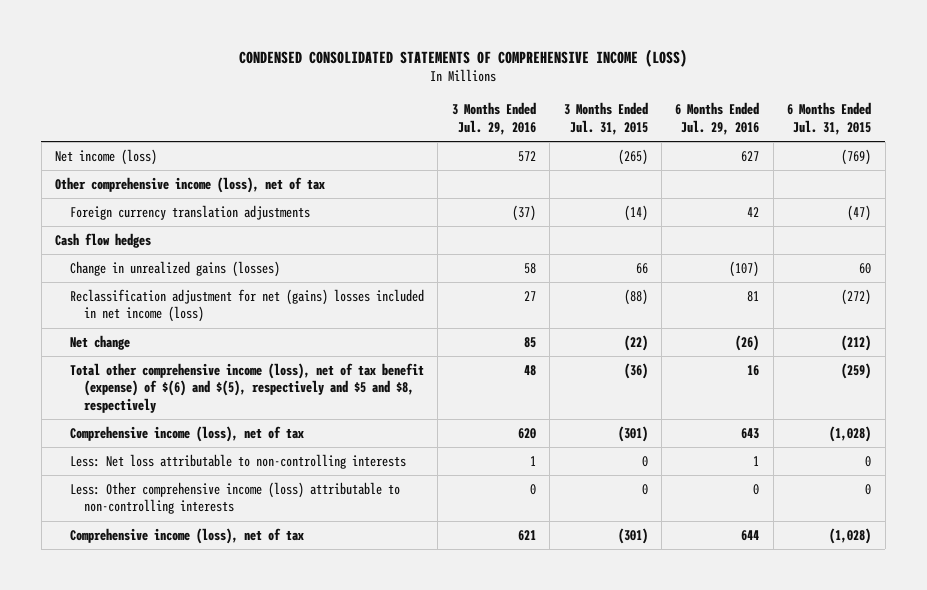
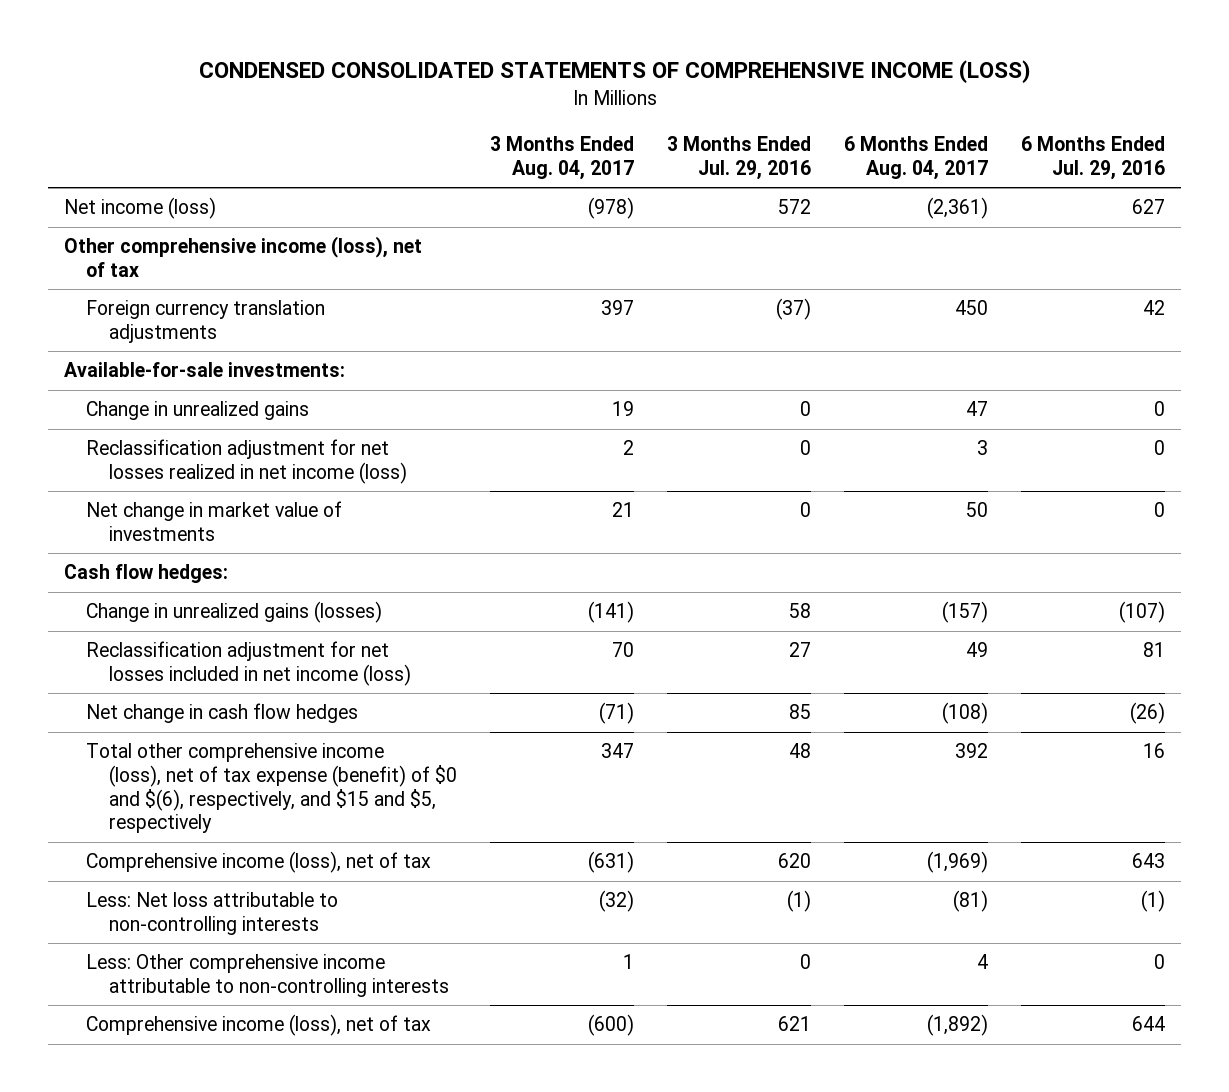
[563,102,648,135] 3 Months Ended Jul. 31, 2015 -> none
[787,102,872,135] 6 Months Ended Jul. 31, 2015 -> none
none -> [489,136,634,180] 3 Months Ended Aug. 04, 2017
none -> [843,136,988,180] 6 Months Ended Aug. 04, 2017
none -> [64,362,346,378] Available-for-sale investments:
none -> [86,401,310,421] Change in unrealized gains
none -> [86,439,407,485] Reclassification adjustment for net losses realized in net income (loss)
none -> [86,501,343,542] Net change in market value of investments
[55,233,152,249] Cash flow hedges -> [64,564,229,584] Cash flow hedges:
[69,289,424,323] Reclassification adjustment for net (gains) losses included in net income (loss) -> [86,641,411,687] Reclassification adjustment for net losses included in net income (loss)
[69,335,130,351] Net change -> [86,703,359,724] Net change in cash flow hedges
[69,363,424,413] Total other comprehensive income (loss), net of tax benefit (expense) of $(6) and $(5), respectively and $5 and $8, respectively -> [86,743,457,834] Total other comprehensive income (loss), net of tax expense (benefit) of $0 and $(6), respectively, and $15 and $5, respectively
[529,456,536,467] 1 -> [786,890,811,913] (1)
[753,456,760,467] 1 -> [1140,890,1165,913] (1)
[69,482,400,515] Less: Other comprehensive income (loss) attributable to non-controlling interests -> [86,954,449,998] Less: Other comprehensive income attributable to non-controlling interests

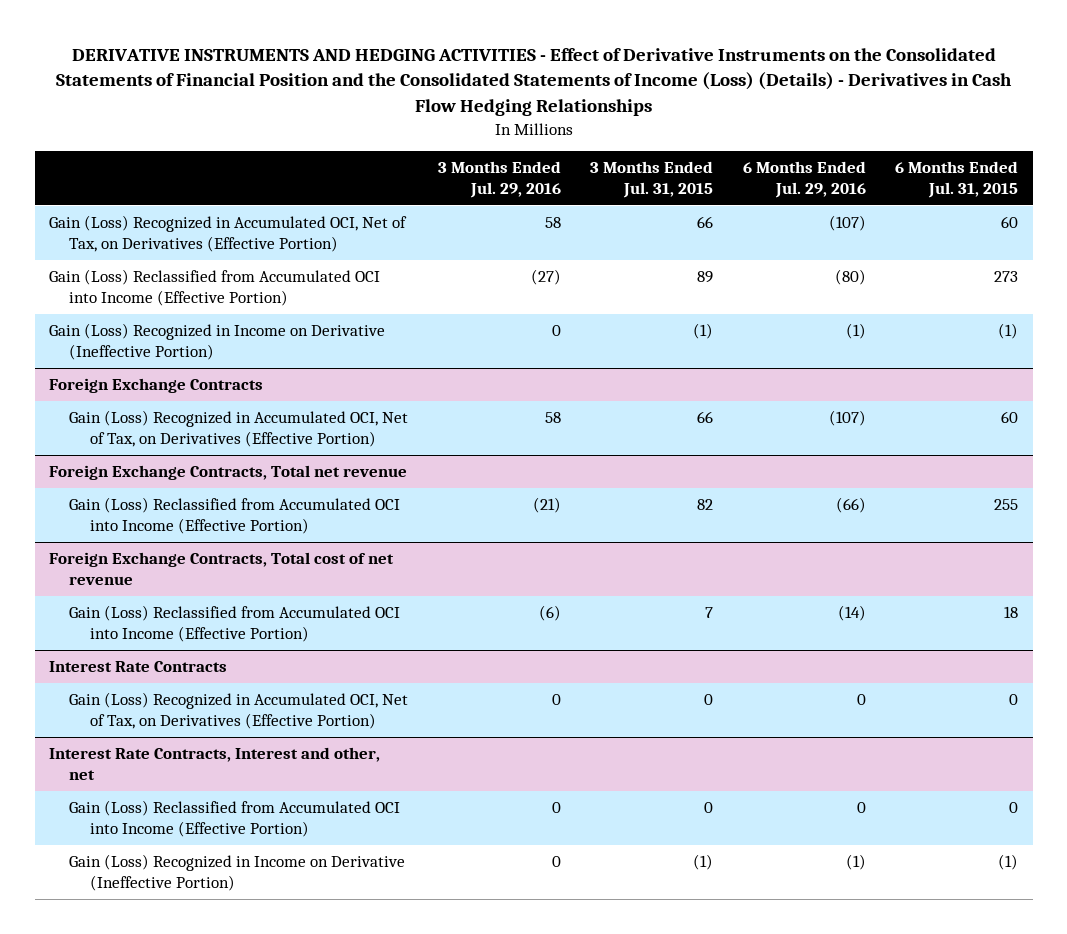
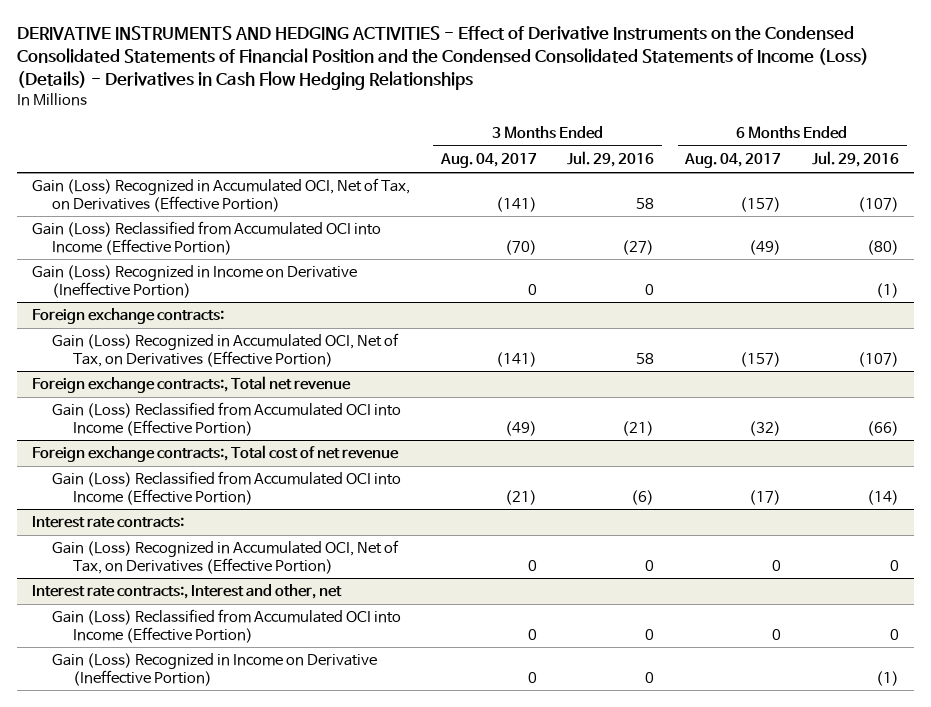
[55,47,1012,117] DERIVATIVE INSTRUMENTS AND HEDGING ACTIVITIES - Effect of Derivative Instruments on the Consolidated Statements of Financial Position and the Consolidated Statements of Income (Loss) (Details) - Derivatives in Cash Flow Hedging Relationships -> [16,26,869,91] DERIVATIVE INSTRUMENTS AND HEDGING ACTIVITIES - Effect of Derivative Instruments on the Condensed Consolidated Statements of Financial Position and the Condensed Consolidated Statements of Income (Loss) (Details) - Derivatives in Cash Flow Hedging Relationships
[590,161,714,199] 3 Months Ended Jul. 31, 2015 -> none
[894,161,1018,199] 6 Months Ended Jul. 31, 2015 -> none
none -> [439,153,537,169] Aug. 04, 2017
none -> [684,153,782,169] Aug. 04, 2017
[49,378,264,394] Foreign Exchange Contracts -> [31,308,224,325] Foreign exchange contracts:
[49,465,408,481] Foreign Exchange Contracts, Total net revenue -> [31,376,351,394] Foreign exchange contracts:, Total net revenue
[49,552,395,585] Foreign Exchange Contracts, Total cost of net revenue -> [31,445,399,463] Foreign exchange contracts:, Total cost of net revenue
[49,661,228,673] Interest Rate Contracts -> [31,516,184,529] Interest rate contracts:
[49,747,381,780] Interest Rate Contracts, Interest and other, net -> [31,584,342,600] Interest rate contracts:, Interest and other, net

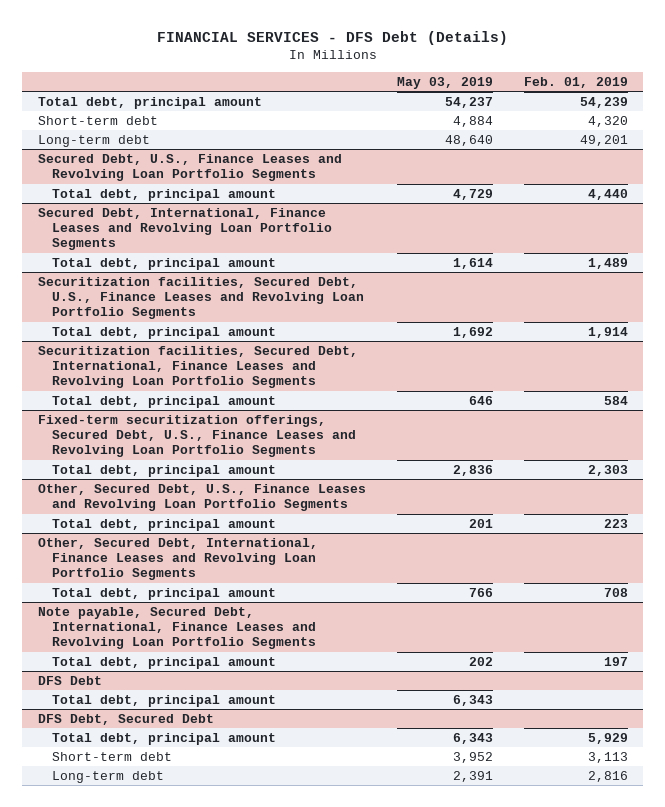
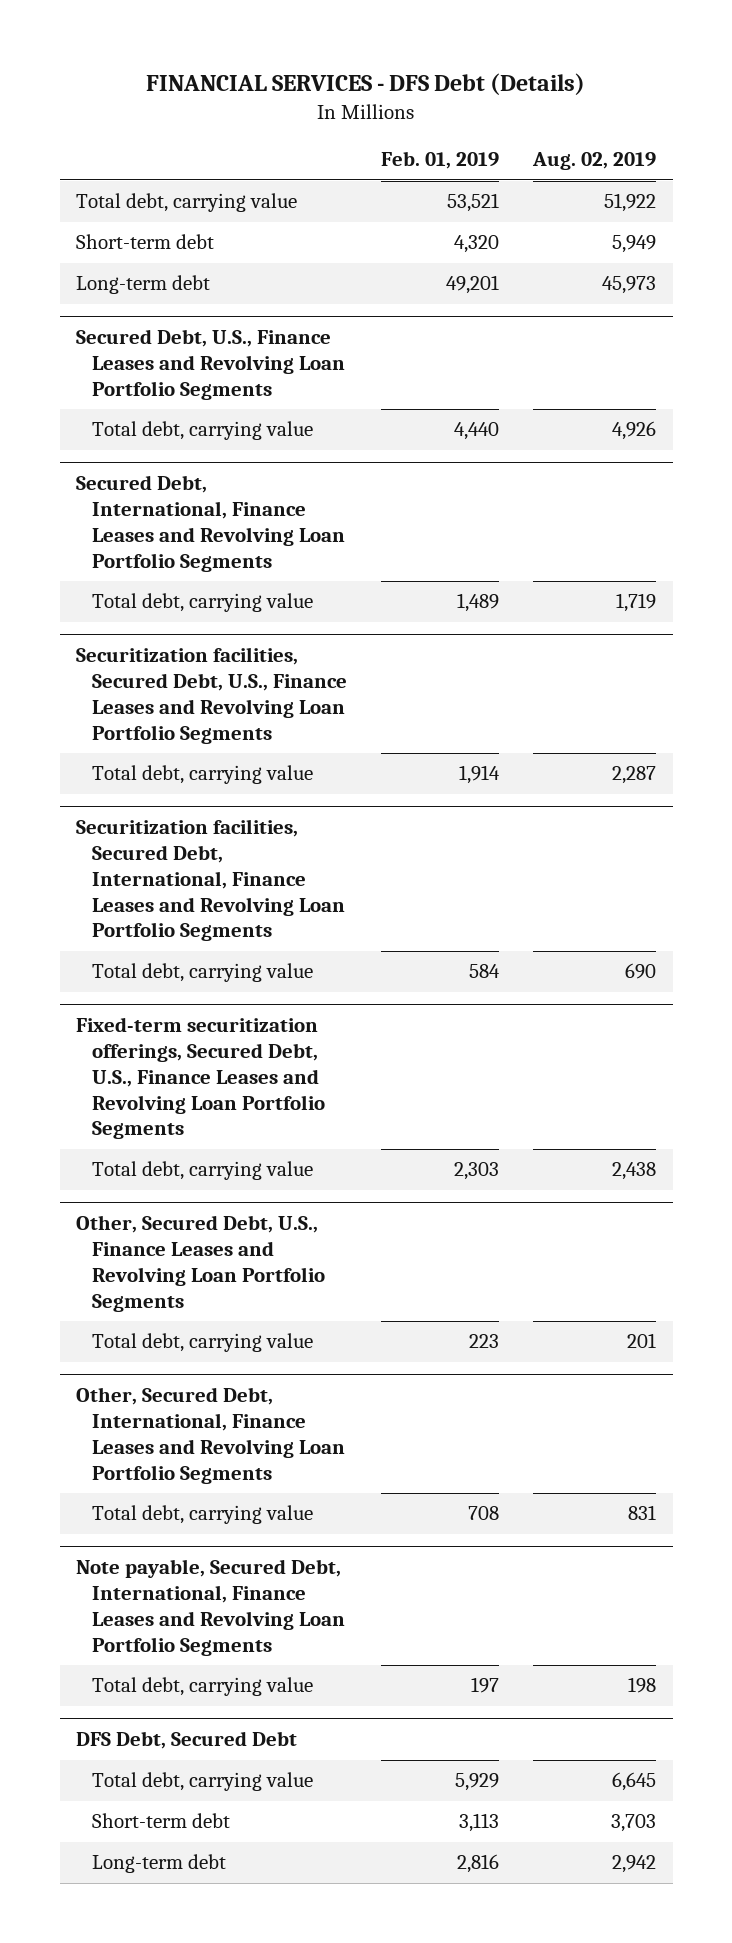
[396,76,493,89] May 03, 2019 -> none
none -> [531,152,656,171] Aug. 02, 2019
[37,96,262,109] Total debt, principal amount -> none
none -> [76,193,298,213] Total debt, carrying value
[52,188,277,201] Total debt, principal amount -> [92,421,314,441] Total debt, carrying value
[52,257,277,270] Total debt, principal amount -> [92,593,314,613] Total debt, carrying value
[52,326,277,339] Total debt, principal amount -> [92,765,314,785] Total debt, carrying value
[52,395,277,408] Total debt, principal amount -> [92,963,314,983] Total debt, carrying value
[52,464,277,477] Total debt, principal amount -> [92,1161,314,1181] Total debt, carrying value
[52,518,277,531] Total debt, principal amount -> [92,1333,314,1353] Total debt, carrying value
[52,587,277,600] Total debt, principal amount -> none
none -> [92,1505,314,1525] Total debt, carrying value
[37,675,102,685] DFS Debt -> none
[52,694,277,707] Total debt, principal amount -> none
[52,656,277,669] Total debt, principal amount -> [92,1677,314,1697] Total debt, carrying value
[52,732,277,745] Total debt, principal amount -> [92,1772,314,1792] Total debt, carrying value

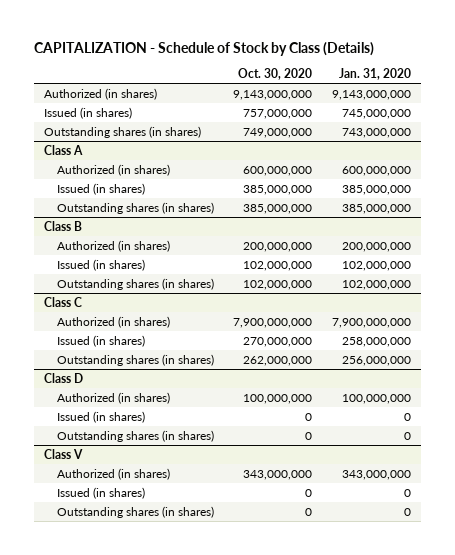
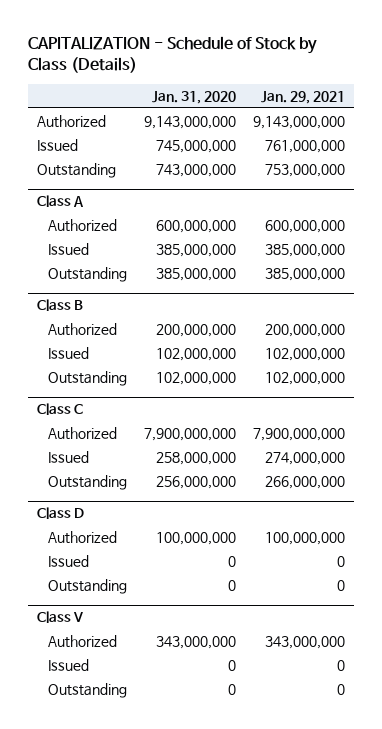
[238,68,313,81] Oct. 30, 2020 -> none
none -> [261,90,346,104] Jan. 29, 2021
[43,87,157,100] Authorized (in shares) -> [36,114,106,128] Authorized
[43,106,132,119] Issued (in shares) -> [36,138,78,151] Issued
[43,125,201,138] Outstanding shares (in shares) -> [36,162,116,178] Outstanding
[56,163,170,176] Authorized (in shares) -> [48,218,118,232] Authorized
[56,182,145,195] Issued (in shares) -> [48,242,90,255] Issued
[56,201,214,214] Outstanding shares (in shares) -> [48,266,128,282] Outstanding
[56,239,170,252] Authorized (in shares) -> [48,322,118,336] Authorized
[56,258,145,271] Issued (in shares) -> [48,346,90,359] Issued
[56,277,214,290] Outstanding shares (in shares) -> [48,370,128,386] Outstanding
[56,315,170,328] Authorized (in shares) -> [48,426,118,440] Authorized
[56,334,145,347] Issued (in shares) -> [48,450,90,463] Issued
[56,353,214,366] Outstanding shares (in shares) -> [48,474,128,490] Outstanding
[56,391,170,404] Authorized (in shares) -> [48,530,118,544] Authorized
[56,410,145,423] Issued (in shares) -> [48,554,90,567] Issued
[56,429,214,442] Outstanding shares (in shares) -> [48,578,128,594] Outstanding
[56,467,170,480] Authorized (in shares) -> [48,634,118,648] Authorized
[56,486,145,499] Issued (in shares) -> [48,658,90,671] Issued
[56,505,214,518] Outstanding shares (in shares) -> [48,682,128,698] Outstanding

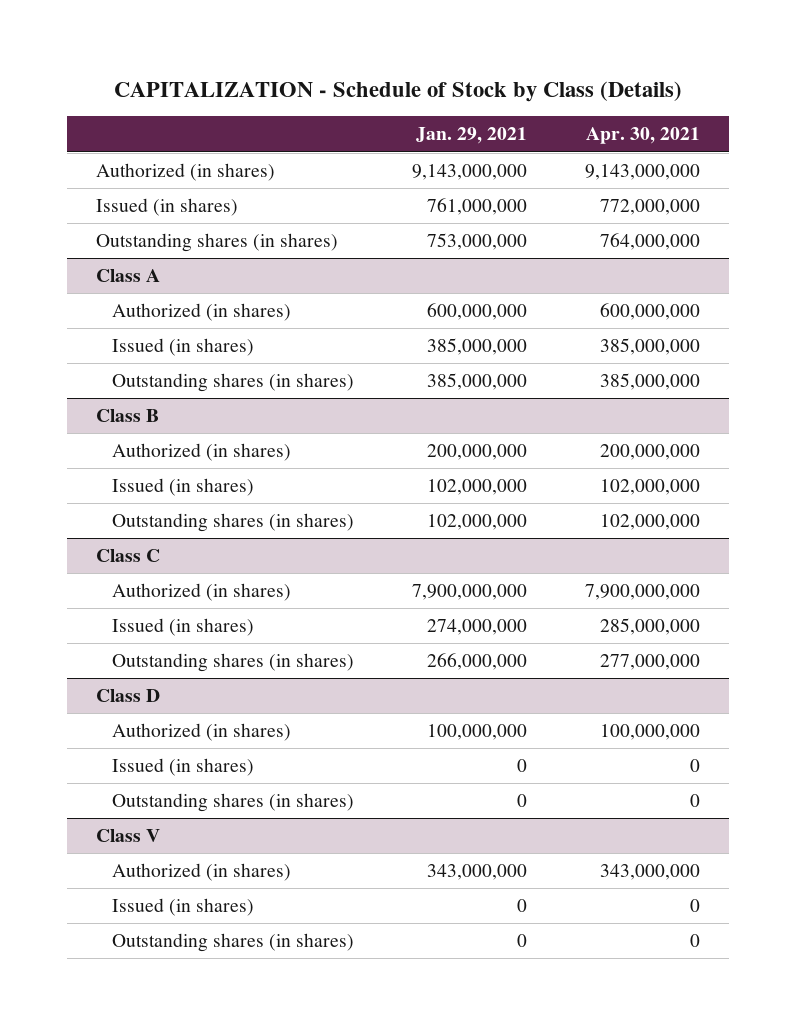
[152,90,237,104] Jan. 31, 2020 -> none
none -> [585,127,700,145] Apr. 30, 2021
[36,114,106,128] Authorized -> [95,163,275,182] Authorized (in shares)
[36,138,78,151] Issued -> [95,198,238,217] Issued (in shares)
[36,162,116,178] Outstanding -> [95,233,338,253] Outstanding shares (in shares)
[48,218,118,232] Authorized -> [112,303,292,322] Authorized (in shares)
[48,242,90,255] Issued -> [112,338,255,357] Issued (in shares)
[48,266,128,282] Outstanding -> [112,373,355,393] Outstanding shares (in shares)
[48,322,118,336] Authorized -> [112,443,292,462] Authorized (in shares)
[48,346,90,359] Issued -> [112,478,255,497] Issued (in shares)
[48,370,128,386] Outstanding -> [112,513,355,533] Outstanding shares (in shares)
[48,426,118,440] Authorized -> [112,583,292,602] Authorized (in shares)
[48,450,90,463] Issued -> [112,618,255,637] Issued (in shares)
[48,474,128,490] Outstanding -> [112,653,355,673] Outstanding shares (in shares)
[48,530,118,544] Authorized -> [112,723,292,742] Authorized (in shares)
[48,554,90,567] Issued -> [112,758,255,777] Issued (in shares)
[48,578,128,594] Outstanding -> [112,793,355,813] Outstanding shares (in shares)
[48,634,118,648] Authorized -> [112,863,292,882] Authorized (in shares)
[48,658,90,671] Issued -> [112,898,255,917] Issued (in shares)
[48,682,128,698] Outstanding -> [112,933,355,953] Outstanding shares (in shares)

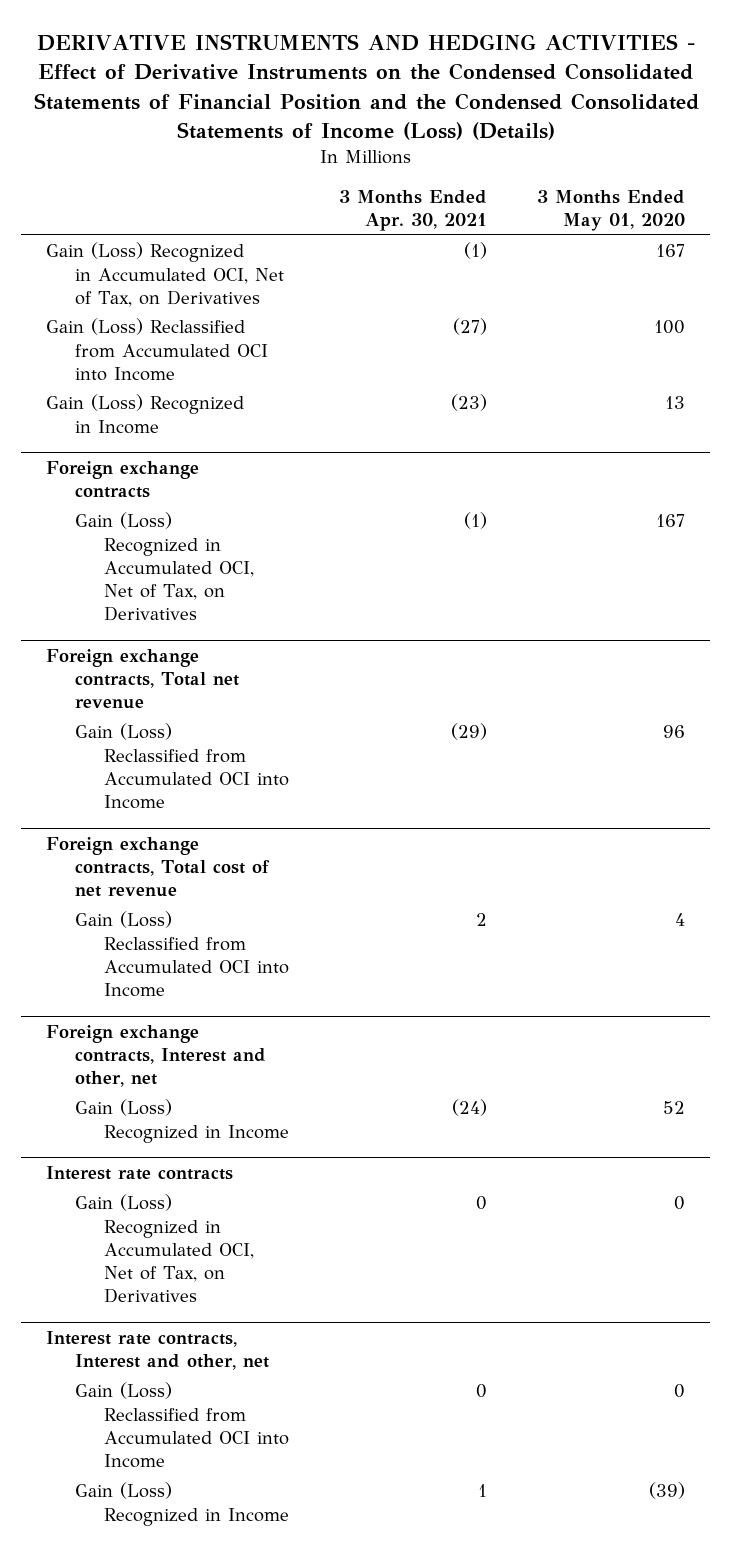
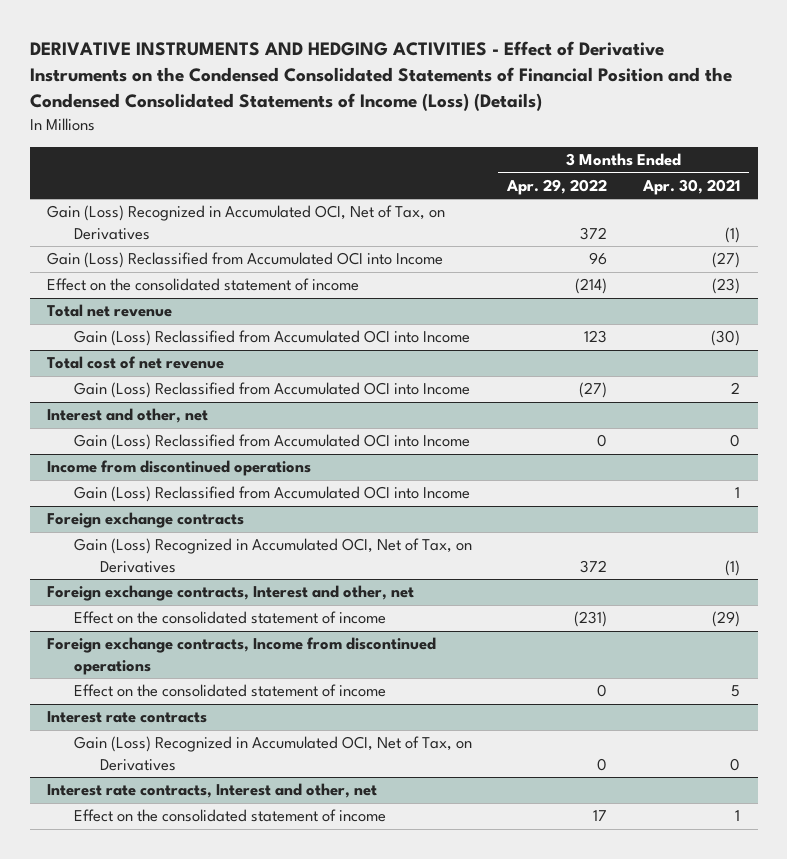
[536,190,685,232] 3 Months Ended May 01, 2020 -> none
none -> [506,178,608,195] Apr. 29, 2022
[46,394,245,434] Gain (Loss) Recognized in Income -> [47,278,360,292] Effect on the consolidated statement of income
none -> [47,304,173,318] Total net revenue
none -> [73,330,470,347] Gain (Loss) Reclassified from Accumulated OCI into Income
none -> [47,356,225,370] Total cost of net revenue
none -> [73,382,470,399] Gain (Loss) Reclassified from Accumulated OCI into Income
none -> [47,408,209,424] Interest and other, net
none -> [73,434,470,451] Gain (Loss) Reclassified from Accumulated OCI into Income
none -> [47,460,312,477] Income from discontinued operations
none -> [73,486,470,503] Gain (Loss) Reclassified from Accumulated OCI into Income
[46,649,240,710] Foreign exchange contracts, Total net revenue -> none
[75,723,290,809] Gain (Loss) Reclassified from Accumulated OCI into Income -> none
[46,837,271,898] Foreign exchange contracts, Total cost of net revenue -> none
[75,911,290,997] Gain (Loss) Reclassified from Accumulated OCI into Income -> none
[75,1099,290,1143] Gain (Loss) Recognized in Income -> none
none -> [73,611,386,625] Effect on the consolidated statement of income
none -> [47,637,437,675] Foreign exchange contracts, Income from discontinued operations
none -> [73,684,386,698] Effect on the consolidated statement of income
[75,1382,290,1468] Gain (Loss) Reclassified from Accumulated OCI into Income -> none
[75,1482,290,1526] Gain (Loss) Recognized in Income -> [73,809,386,823] Effect on the consolidated statement of income

